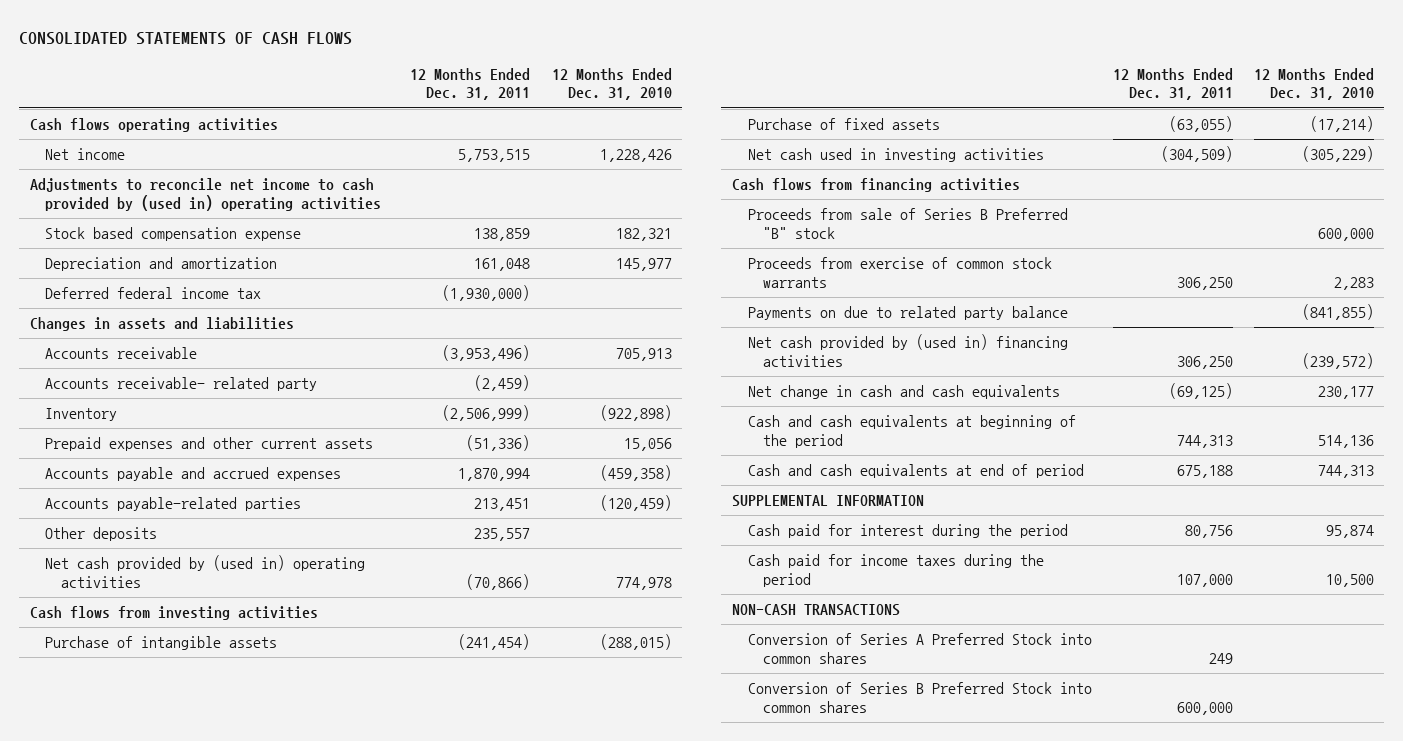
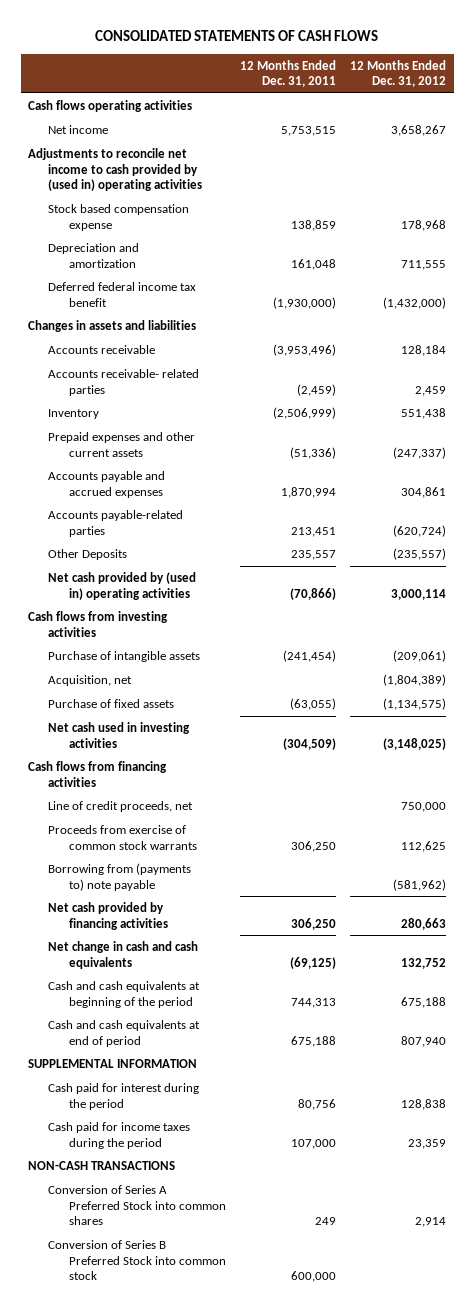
[551,68,672,101] 12 Months Ended Dec. 31, 2010 -> none
none -> [350,59,447,88] 12 Months Ended Dec. 31, 2012
[45,287,262,300] Deferred federal income tax -> [48,281,197,307] Deferred federal income tax benefit
[45,377,318,392] Accounts receivable- related party -> [48,368,200,396] Accounts receivable- related parties
[45,527,158,542] Other deposits -> [48,548,128,560] Other Deposits
none -> [48,674,133,686] Acquisition, net
[747,208,1068,239] Proceeds from sale of Series B Preferred "B" stock -> none
none -> [48,800,194,812] Line of credit proceeds, net
[747,306,1068,321] Payments on due to related party balance -> none
none -> [48,862,192,891] Borrowing from (payments to) note payable
[747,334,1068,367] Net cash provided by (used in) financing activities -> [48,901,168,930] Net cash provided by financing activities
[747,682,1092,713] Conversion of Series B Preferred Stock into common shares -> [48,1239,226,1281] Conversion of Series B Preferred Stock into common stock

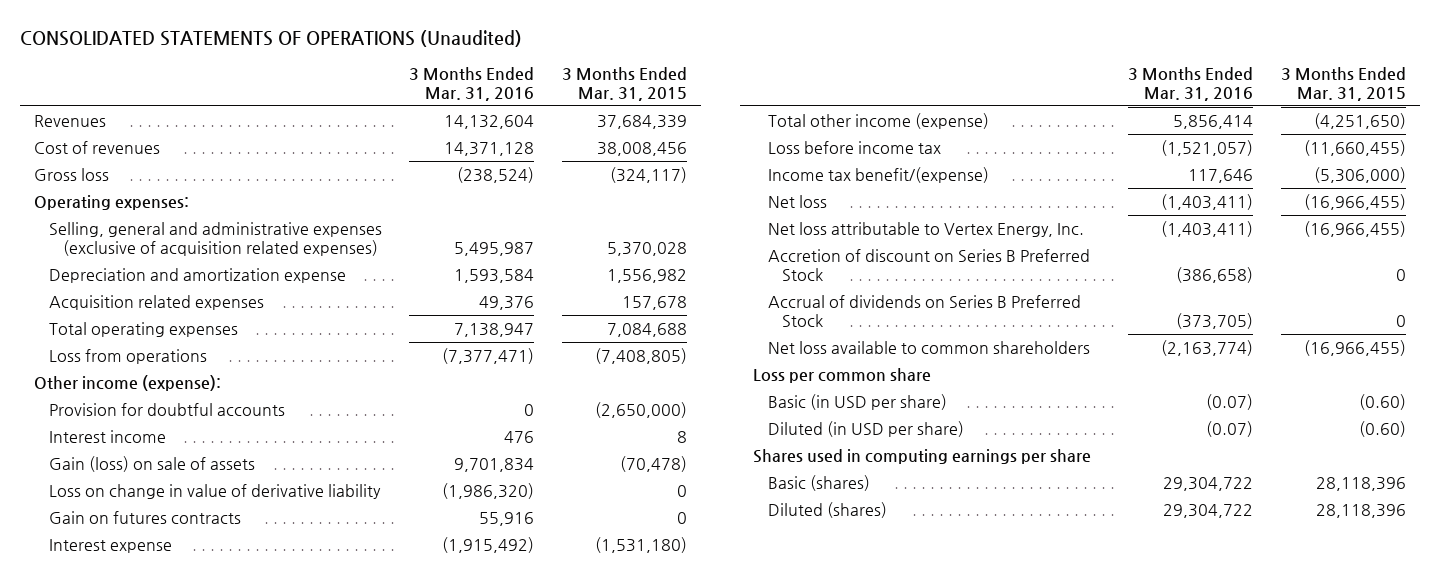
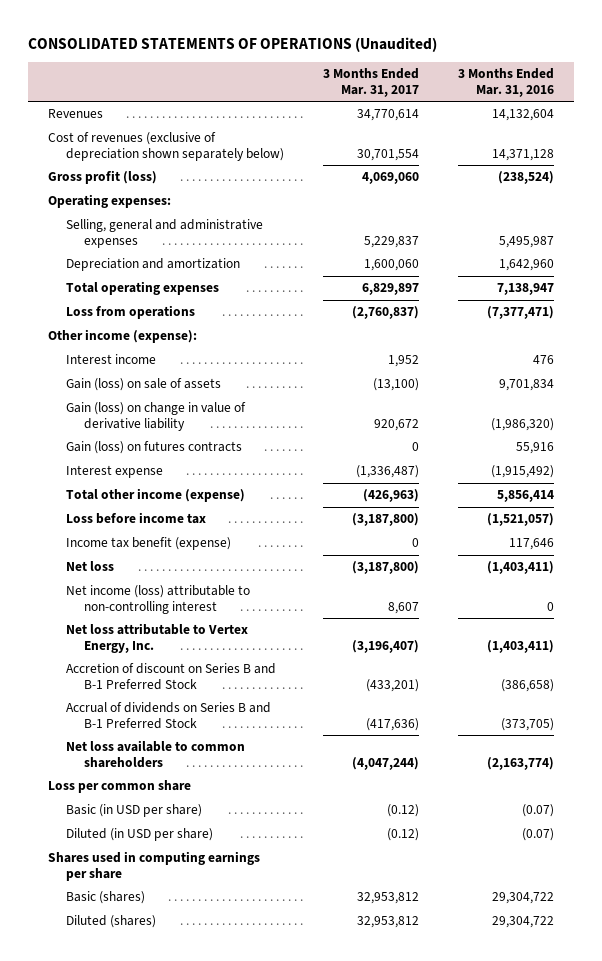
[562,66,688,101] 3 Months Ended Mar. 31, 2015 -> none
none -> [323,68,420,97] 3 Months Ended Mar. 31, 2017
[34,140,161,154] Cost of revenues -> [47,132,284,161] Cost of revenues (exclusive of depreciation shown separately below)
[34,167,110,181] Gross loss -> [47,170,157,185] Gross profit (loss)
[48,294,264,310] Acquisition related expenses -> none
[48,221,382,256] Selling, general and administrative expenses (exclusive of acquisition related expenses) -> [65,219,263,248] Selling, general and administrative expenses
[48,267,346,283] Depreciation and amortization expense -> [65,258,240,272] Depreciation and amortization
[454,268,535,283] 1,593,584 -> [499,259,555,272] 1,642,960
[48,402,285,416] Provision for doubtful accounts -> none
[48,483,381,499] Loss on change in value of derivative liability -> [65,402,246,431] Gain (loss) on change in value of derivative liability
[48,510,241,524] Gain on futures contracts -> [65,441,242,455] Gain (loss) on futures contracts
[767,166,989,183] Income tax benefit/(expense) -> [65,537,231,551] Income tax benefit (expense)
none -> [65,585,250,614] Net income (loss) attributable to non-controlling interest
[767,248,1090,281] Accretion of discount on Series B Preferred Stock -> [65,663,276,690] Accretion of discount on Series B and B-1 Preferred Stock
[767,294,1081,327] Accrual of dividends on Series B Preferred Stock -> [65,702,271,729] Accrual of dividends on Series B and B-1 Preferred Stock

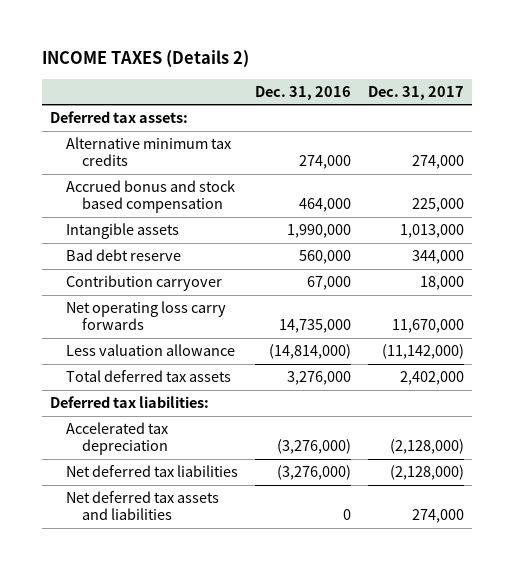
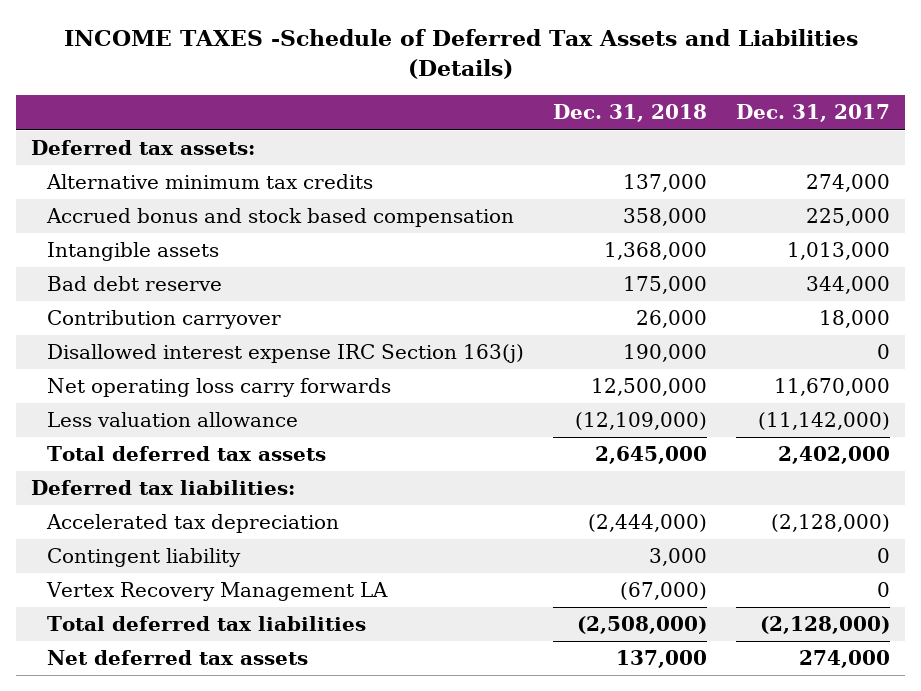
[41,50,249,69] INCOME TAXES (Details 2) -> [63,29,858,79] INCOME TAXES -Schedule of Deferred Tax Assets and Liabilities (Details)
[254,85,351,100] Dec. 31, 2016 -> none
none -> [552,104,707,123] Dec. 31, 2018
none -> [46,344,524,364] Disallowed interest expense IRC Section 163(j)
none -> [46,548,241,568] Contingent liability
none -> [45,582,388,602] Vertex Recovery Management LA
[66,465,239,478] Net deferred tax liabilities -> [46,616,366,632] Total deferred tax liabilities
[66,491,220,521] Net deferred tax assets and liabilities -> [46,650,308,666] Net deferred tax assets

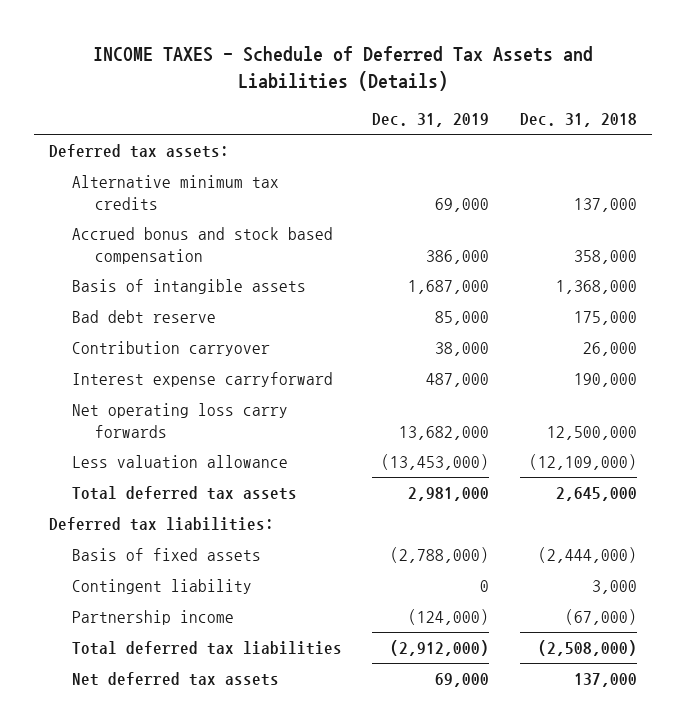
[63,29,858,79] INCOME TAXES -Schedule of Deferred Tax Assets and Liabilities (Details) -> [92,46,593,91] INCOME TAXES - Schedule of Deferred Tax Assets and Liabilities (Details)
[736,104,891,123] Dec. 31, 2017 -> none
none -> [372,113,490,128] Dec. 31, 2019
[46,242,219,262] Intangible assets -> [71,278,306,294] Basis of intangible assets
[46,344,524,364] Disallowed interest expense IRC Section 163(j) -> [71,371,333,387] Interest expense carryforward
[45,514,339,534] Accelerated tax depreciation -> [71,547,261,561] Basis of fixed assets
[45,582,388,602] Vertex Recovery Management LA -> [71,609,234,625] Partnership income

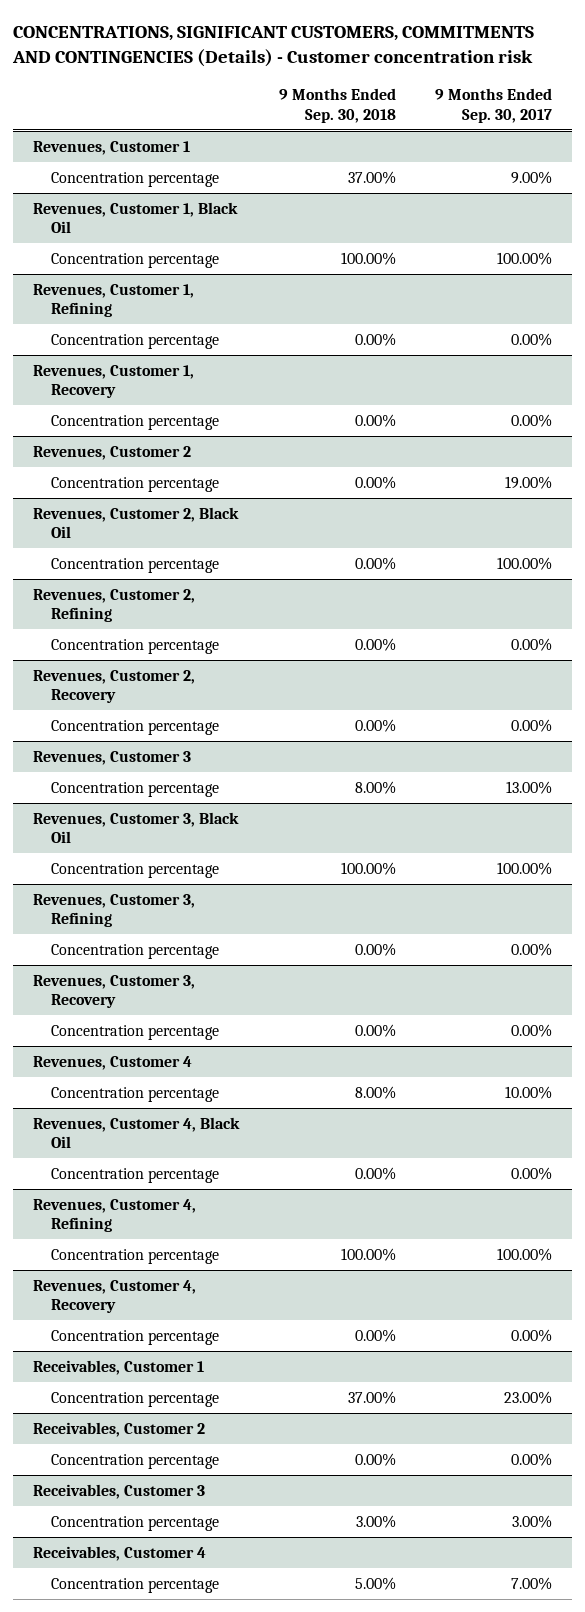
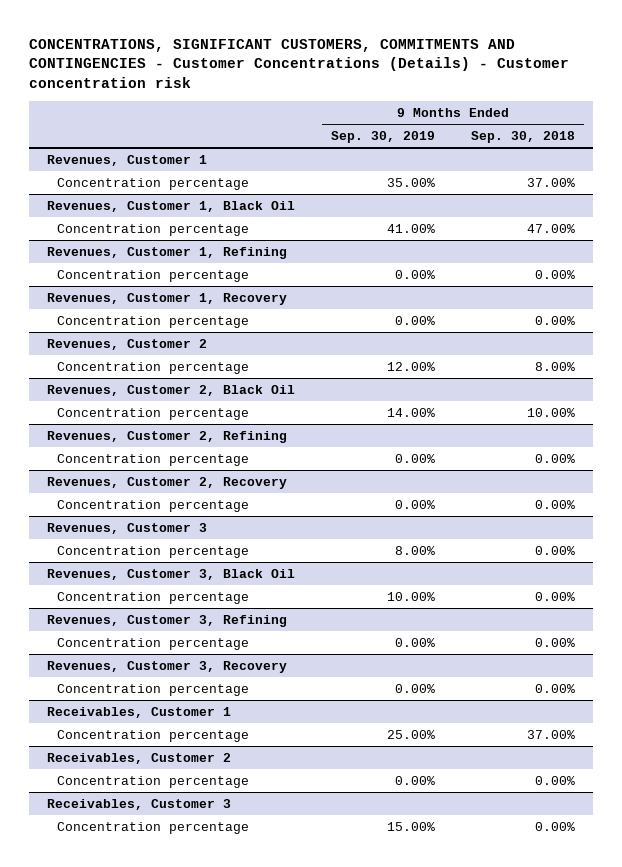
[12,26,535,68] CONCENTRATIONS, SIGNIFICANT CUSTOMERS, COMMITMENTS AND CONTINGENCIES (Details) - Customer concentration risk -> [28,38,569,89] CONCENTRATIONS, SIGNIFICANT CUSTOMERS, COMMITMENTS AND CONTINGENCIES - Customer Concentrations (Details) - Customer concentration risk
[435,88,553,123] 9 Months Ended Sep. 30, 2017 -> none
none -> [330,130,435,143] Sep. 30, 2019
[340,251,396,265] 100.00% -> [526,223,575,233] 47.00%
[354,475,396,489] 0.00% -> [534,361,575,371] 8.00%
[354,556,396,570] 0.00% -> [526,407,575,417] 10.00%
[354,780,396,794] 8.00% -> [534,545,575,555] 0.00%
[340,861,396,875] 100.00% -> [534,591,575,601] 0.00%
[33,1055,193,1070] Revenues, Customer 4 -> none
[51,1086,220,1102] Concentration percentage -> none
[33,1116,241,1149] Revenues, Customer 4, Black Oil -> none
[51,1167,220,1183] Concentration percentage -> none
[33,1198,197,1233] Revenues, Customer 4, Refining -> none
[51,1248,220,1264] Concentration percentage -> none
[33,1279,197,1314] Revenues, Customer 4, Recovery -> none
[51,1329,220,1345] Concentration percentage -> none
[33,1545,207,1561] Receivables, Customer 4 -> none
[51,1577,220,1593] Concentration percentage -> none
[355,1514,396,1528] 3.00% -> [534,821,575,831] 0.00%

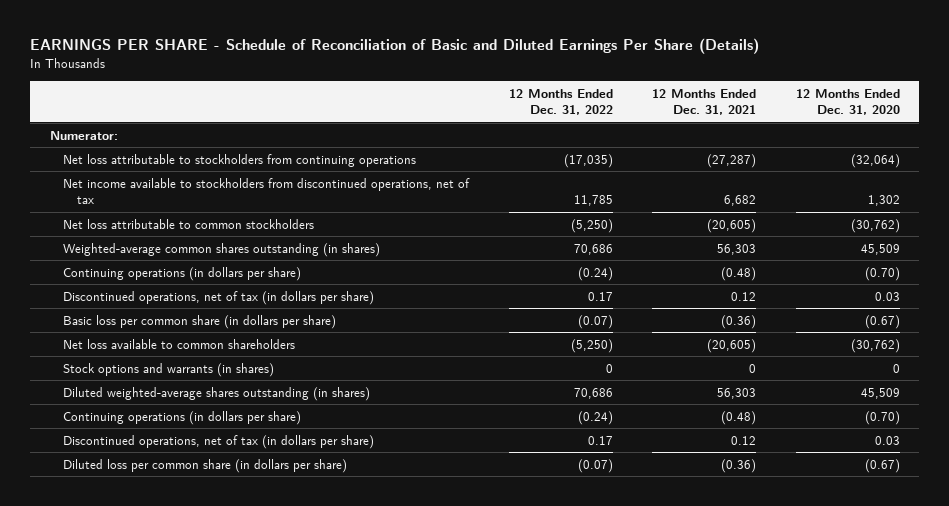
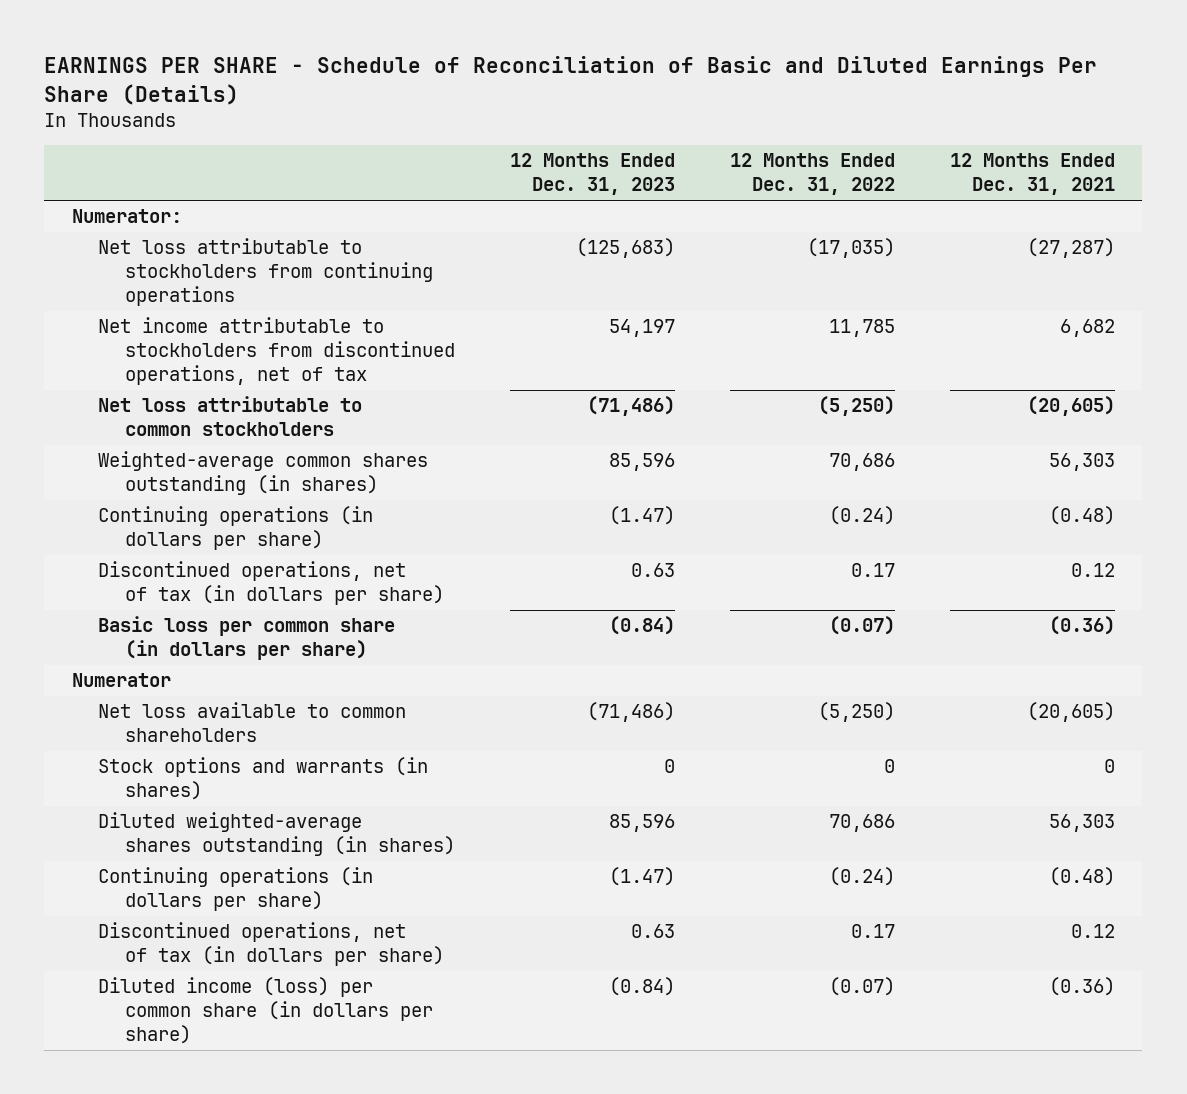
[795,88,900,116] 12 Months Ended Dec. 31, 2020 -> none
none -> [509,153,675,196] 12 Months Ended Dec. 31, 2023
[63,177,471,205] Net income available to stockholders from discontinued operations, net of tax -> [98,317,455,385] Net income attributable to stockholders from discontinued operations, net of tax
none -> [71,673,171,688] Numerator
[63,458,348,473] Diluted loss per common share (in dollars per share) -> [98,977,433,1044] Diluted income (loss) per common share (in dollars per share)

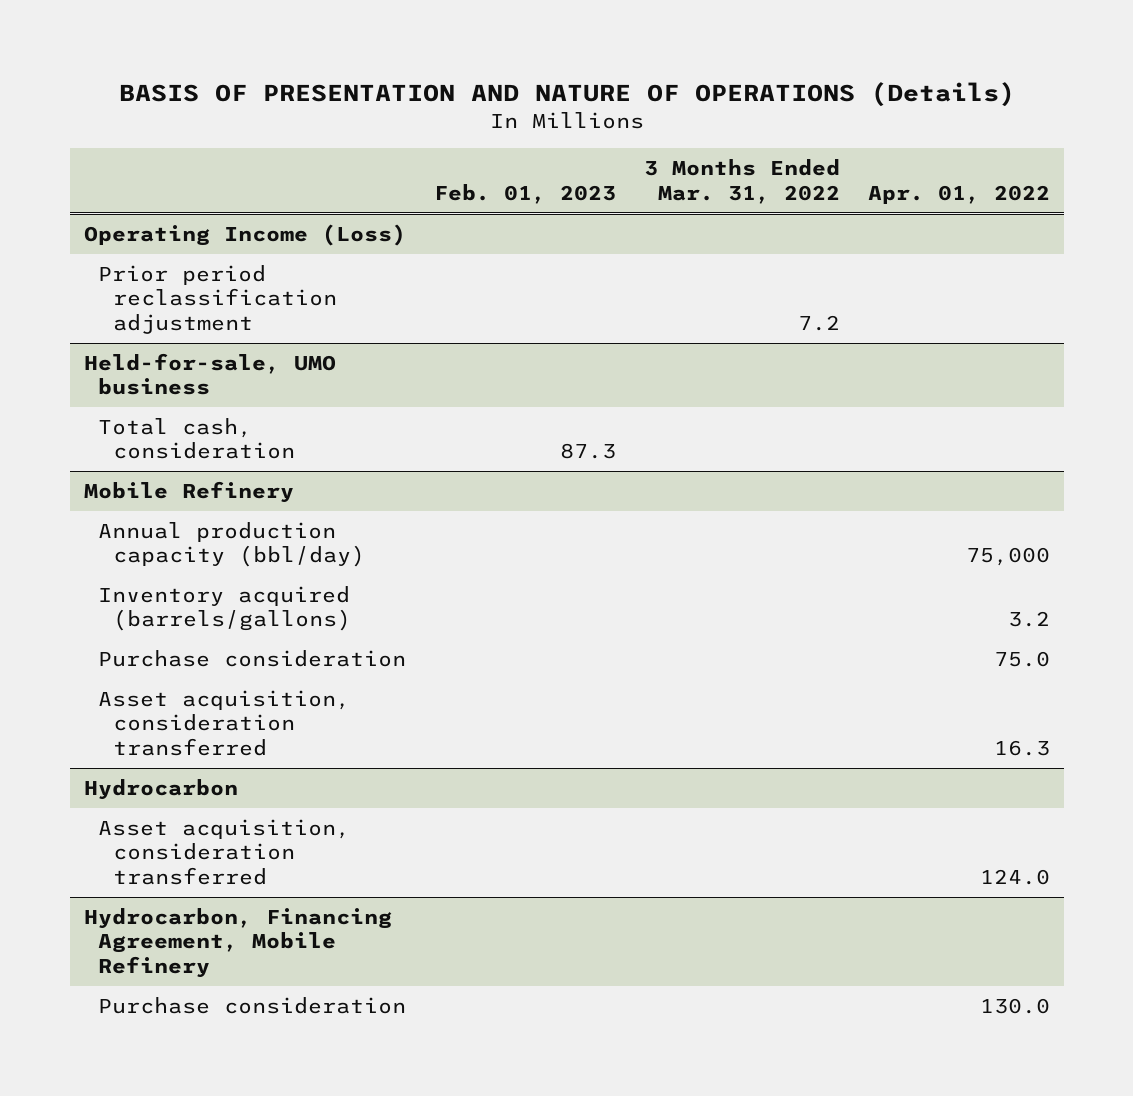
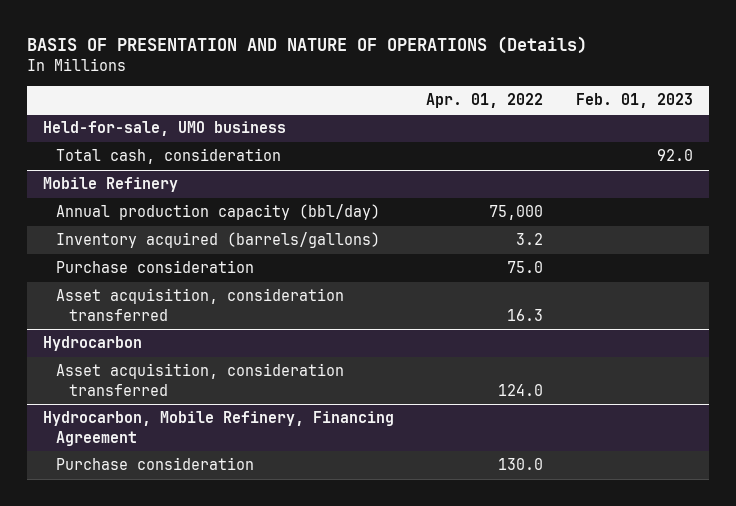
[643,159,840,204] 3 Months Ended Mar. 31, 2022 -> none
[83,223,406,246] Operating Income (Loss) -> none
[98,264,338,335] Prior period reclassification adjustment -> none
[560,443,617,460] 87.3 -> [656,149,693,162] 92.0
[83,907,392,979] Hydrocarbon, Financing Agreement, Mobile Refinery -> [43,411,395,446] Hydrocarbon, Mobile Refinery, Financing Agreement

